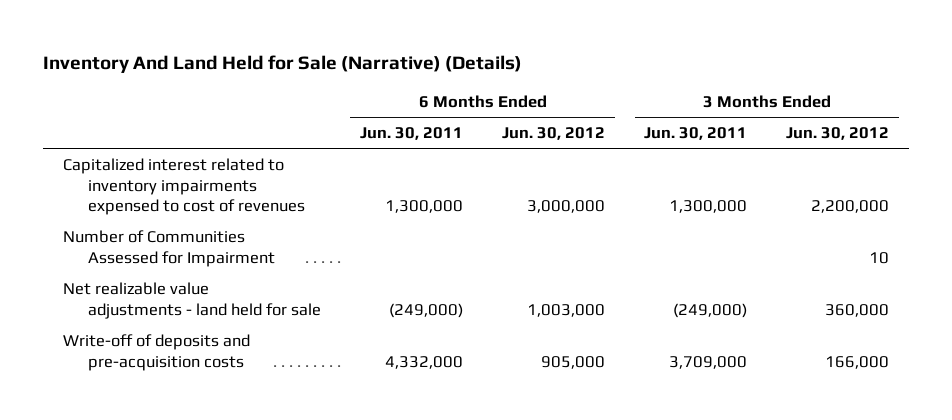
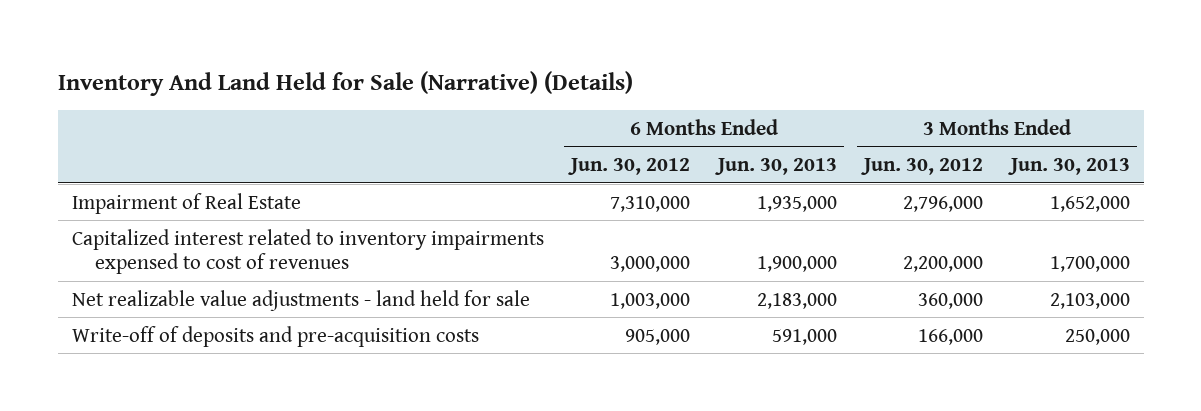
[360,126,464,140] Jun. 30, 2011 -> none
[644,126,748,140] Jun. 30, 2011 -> none
none -> [714,158,837,176] Jun. 30, 2013
none -> [1007,158,1130,176] Jun. 30, 2013
none -> [71,192,301,214] Impairment of Real Estate
[62,229,276,267] Number of Communities Assessed for Impairment -> none

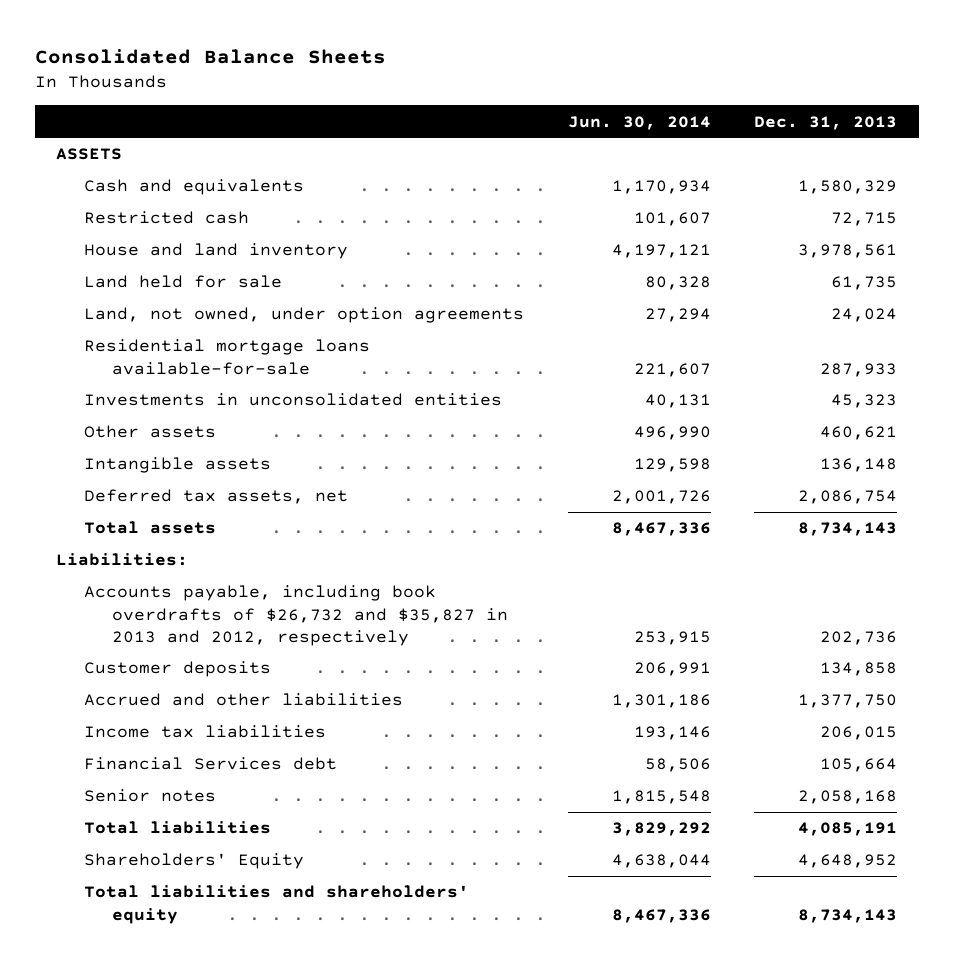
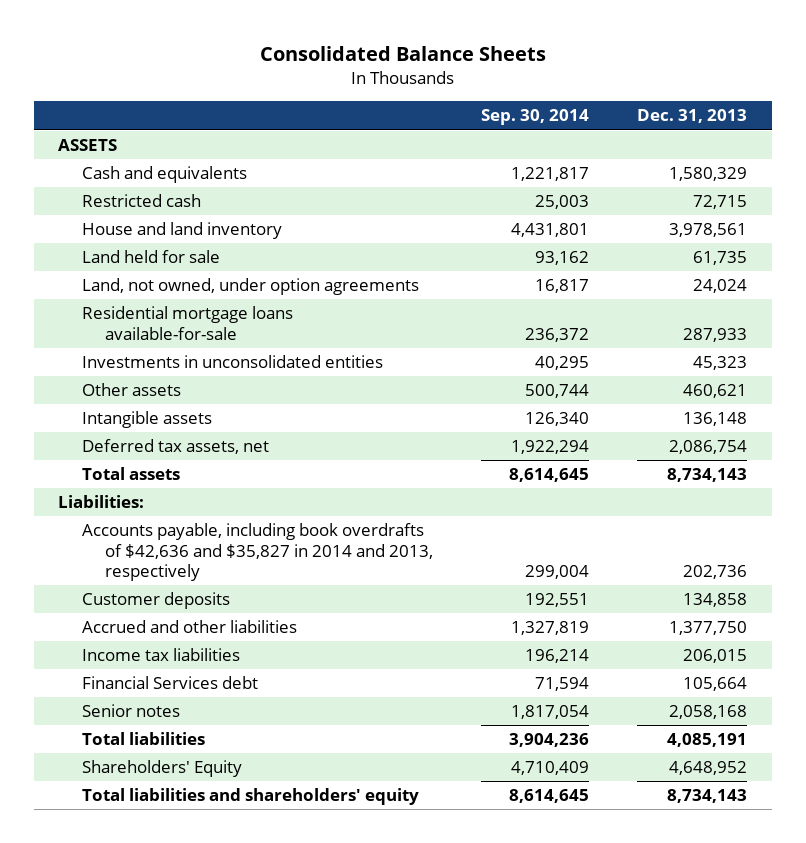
[567,115,711,130] Jun. 30, 2014 -> none
none -> [481,109,590,126] Sep. 30, 2014
[84,585,508,646] Accounts payable, including book overdrafts of $26,732 and $35,827 in 2013 and 2012, respectively -> [81,523,434,581] Accounts payable, including book overdrafts of $42,636 and $35,827 in 2014 and 2013, respectively

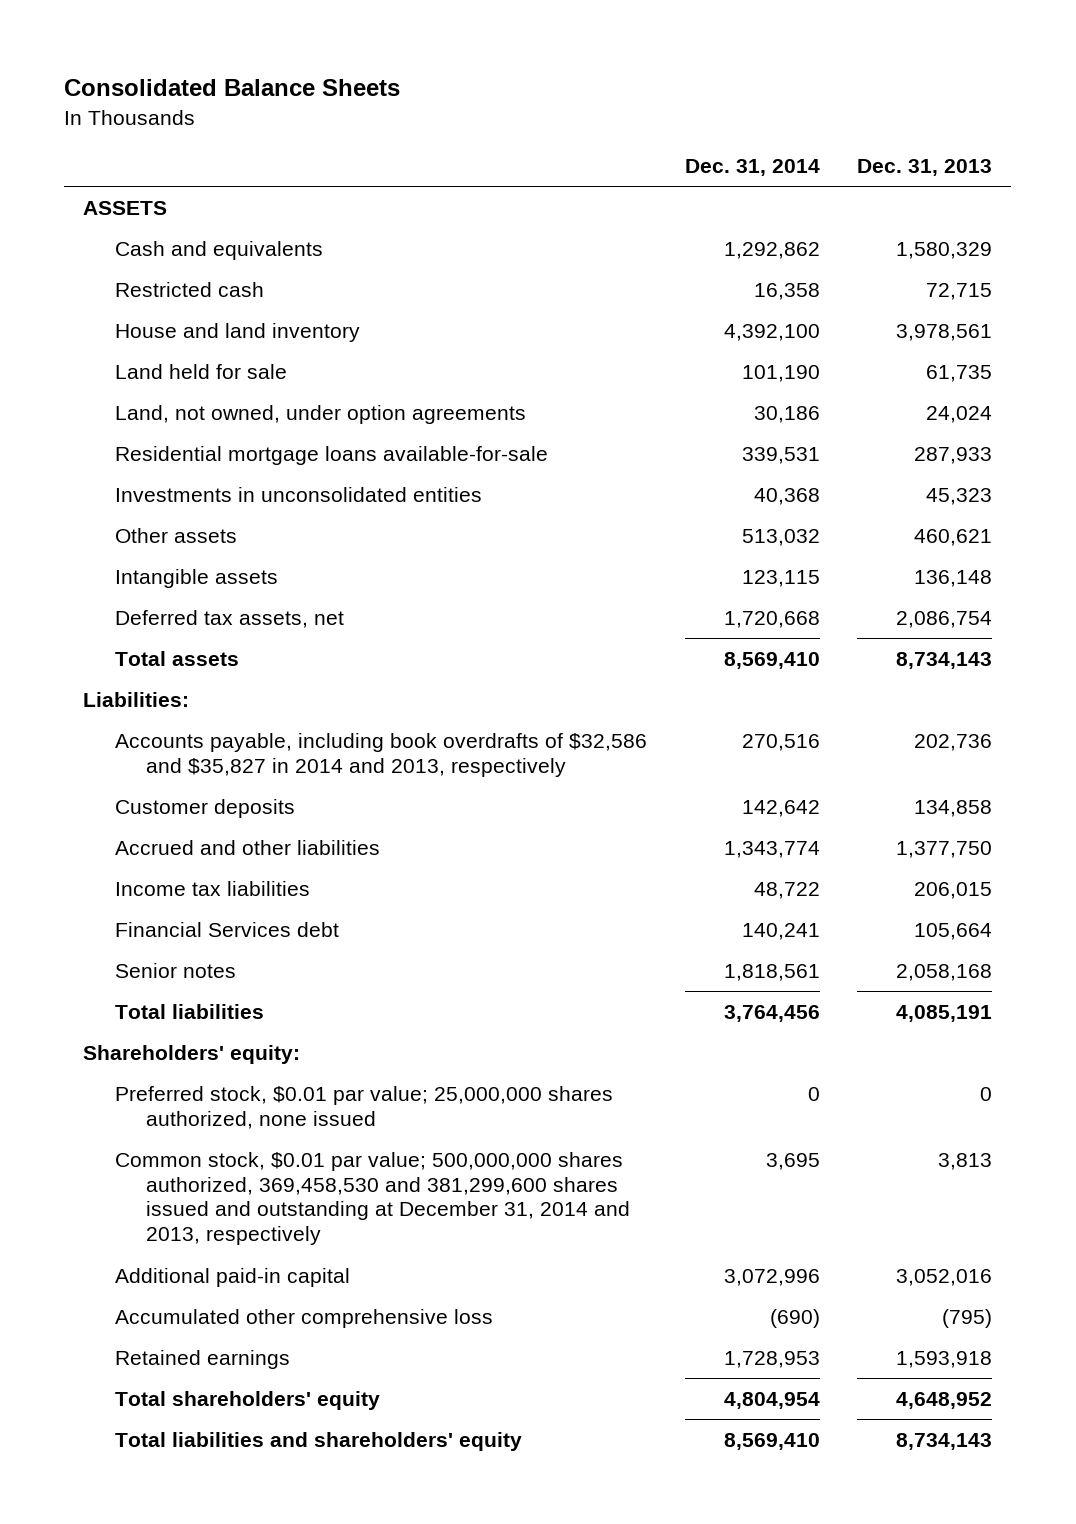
[481,109,590,126] Sep. 30, 2014 -> none
none -> [684,159,820,177] Dec. 31, 2014
[81,523,434,581] Accounts payable, including book overdrafts of $42,636 and $35,827 in 2014 and 2013, respectively -> [114,732,647,777] Accounts payable, including book overdrafts of $32,586 and $35,827 in 2014 and 2013, respectively
none -> [83,1044,301,1064] Shareholders' equity:
none -> [114,1085,613,1129] Preferred stock, $0.01 par value; 25,000,000 shares authorized, none issued
none -> [114,1151,631,1246] Common stock, $0.01 par value; 500,000,000 shares authorized, 369,458,530 and 381,299,600 shares issued and outstanding at December 31, 2014 and 2013, respectively
none -> [114,1267,350,1287] Additional paid-in capital
none -> [114,1308,493,1328] Accumulated other comprehensive loss
none -> [114,1349,290,1369] Retained earnings
[81,760,242,778] Shareholders' Equity -> [114,1390,380,1410] Total shareholders' equity

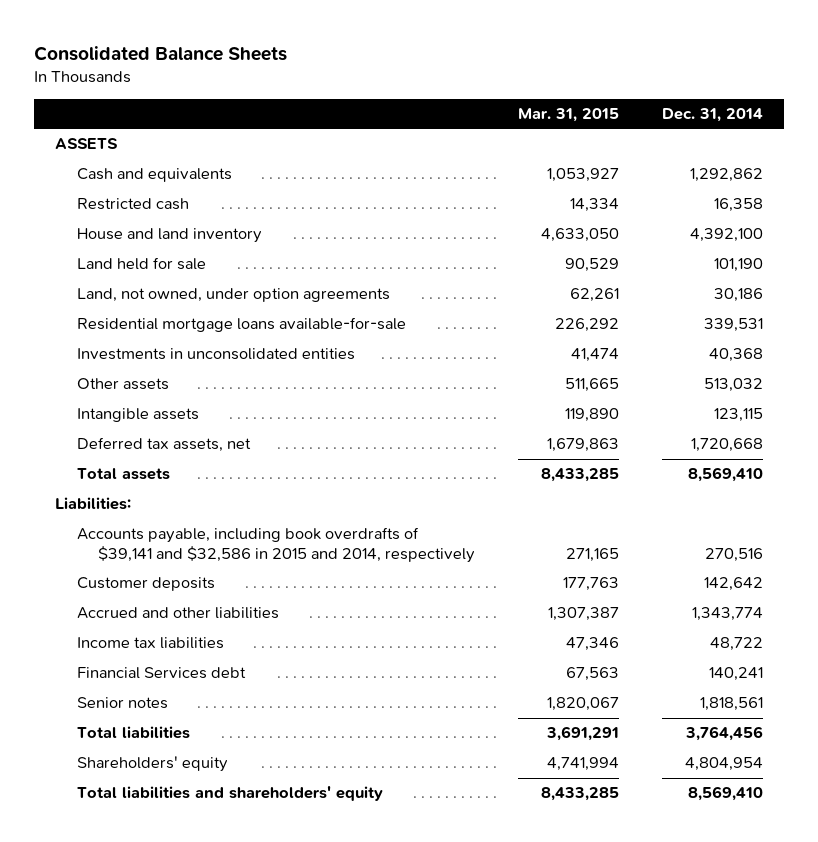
[857,159,993,177] Dec. 31, 2013 -> none
none -> [518,108,620,123] Mar. 31, 2015
[114,732,647,777] Accounts payable, including book overdrafts of $32,586 and $35,827 in 2014 and 2013, respectively -> [76,527,476,563] Accounts payable, including book overdrafts of $39,141 and $32,586 in 2015 and 2014, respectively
[83,1044,301,1064] Shareholders' equity: -> none
[114,1085,613,1129] Preferred stock, $0.01 par value; 25,000,000 shares authorized, none issued -> none
[114,1151,631,1246] Common stock, $0.01 par value; 500,000,000 shares authorized, 369,458,530 and 381,299,600 shares issued and outstanding at December 31, 2014 and 2013, respectively -> none
[114,1267,350,1287] Additional paid-in capital -> none
[114,1308,493,1328] Accumulated other comprehensive loss -> none
[114,1349,290,1369] Retained earnings -> none
[114,1390,380,1410] Total shareholders' equity -> [76,756,228,773] Shareholders' equity

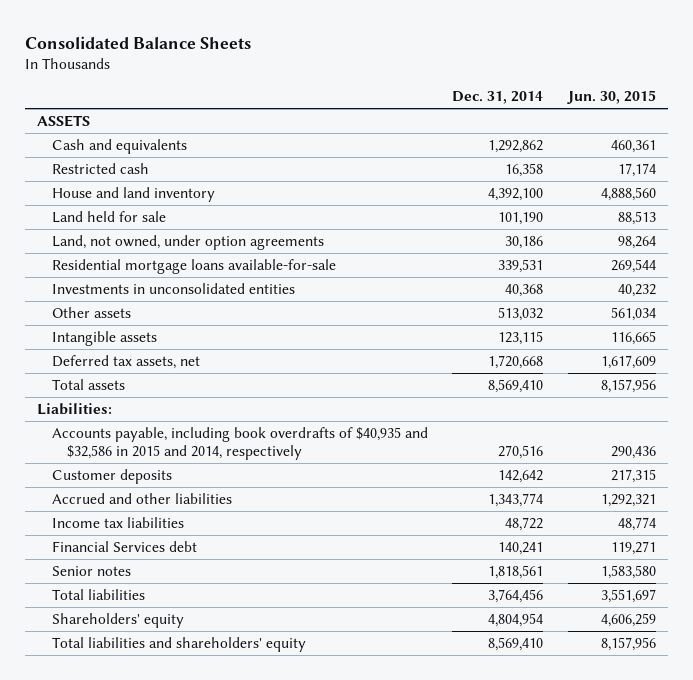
[518,108,620,123] Mar. 31, 2015 -> none
none -> [566,90,656,105] Jun. 30, 2015
[76,527,476,563] Accounts payable, including book overdrafts of $39,141 and $32,586 in 2015 and 2014, respectively -> [51,426,428,460] Accounts payable, including book overdrafts of $40,935 and $32,586 in 2015 and 2014, respectively

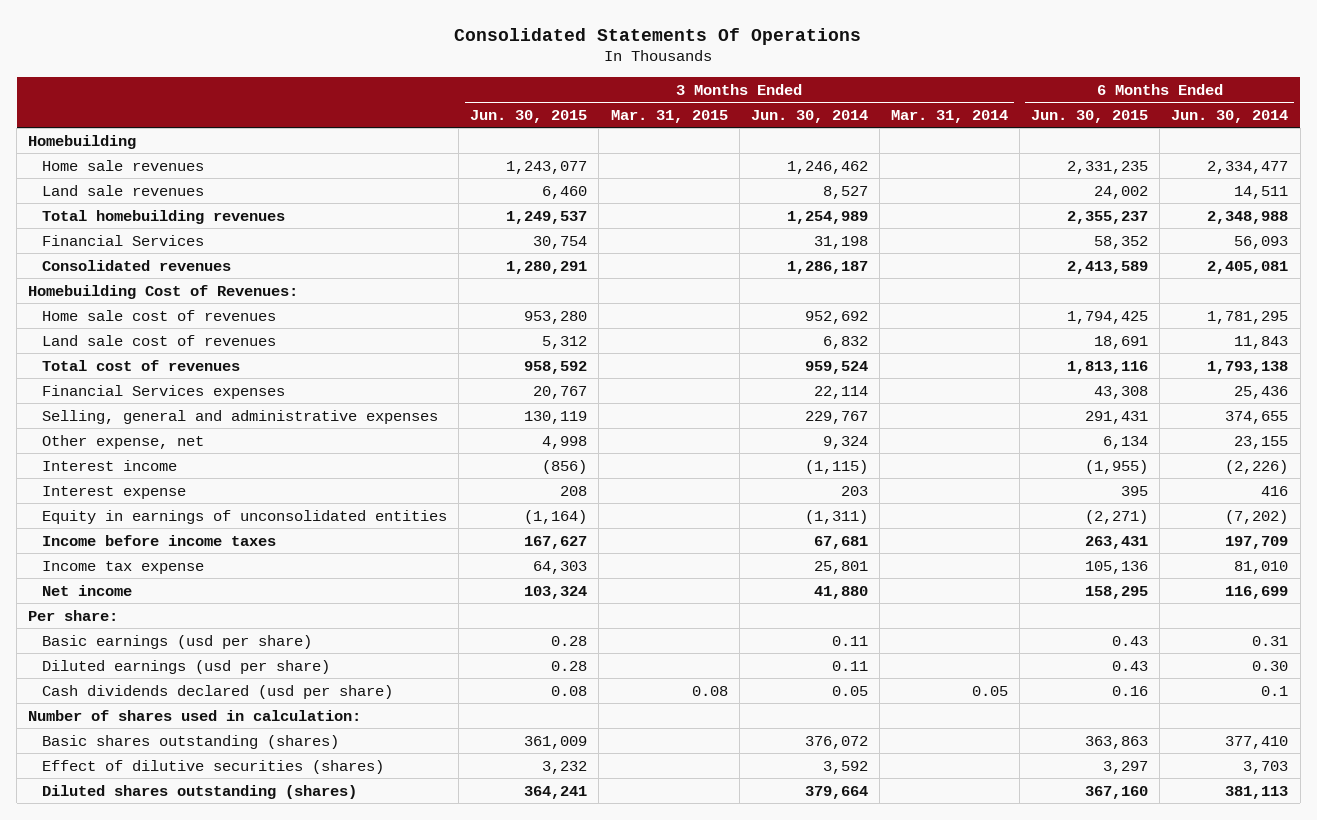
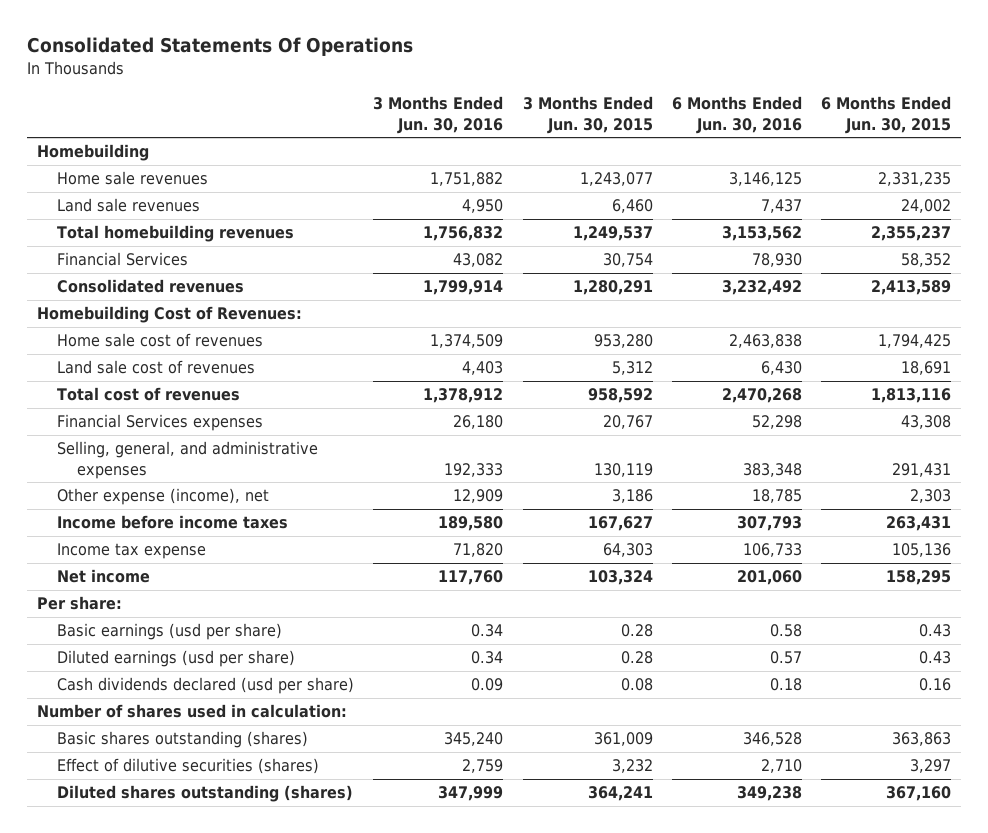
[610,109,728,123] Mar. 31, 2015 -> none
[750,109,868,123] Jun. 30, 2014 -> none
[891,109,1009,123] Mar. 31, 2014 -> none
[1171,109,1289,123] Jun. 30, 2014 -> none
none -> [373,96,504,134] 3 Months Ended Jun. 30, 2016
none -> [671,96,802,134] 6 Months Ended Jun. 30, 2016
[42,459,178,471] Interest income -> none
[42,485,187,499] Interest expense -> none
[42,509,448,524] Equity in earnings of unconsolidated entities -> none
[42,409,439,424] Selling, general and administrative expenses -> [57,441,319,479] Selling, general, and administrative expenses
[42,434,205,449] Other expense, net -> [57,488,270,506] Other expense (income), net
[542,435,588,449] 4,998 -> [611,489,653,504] 3,186
[1103,435,1149,449] 6,134 -> [910,489,952,504] 2,303

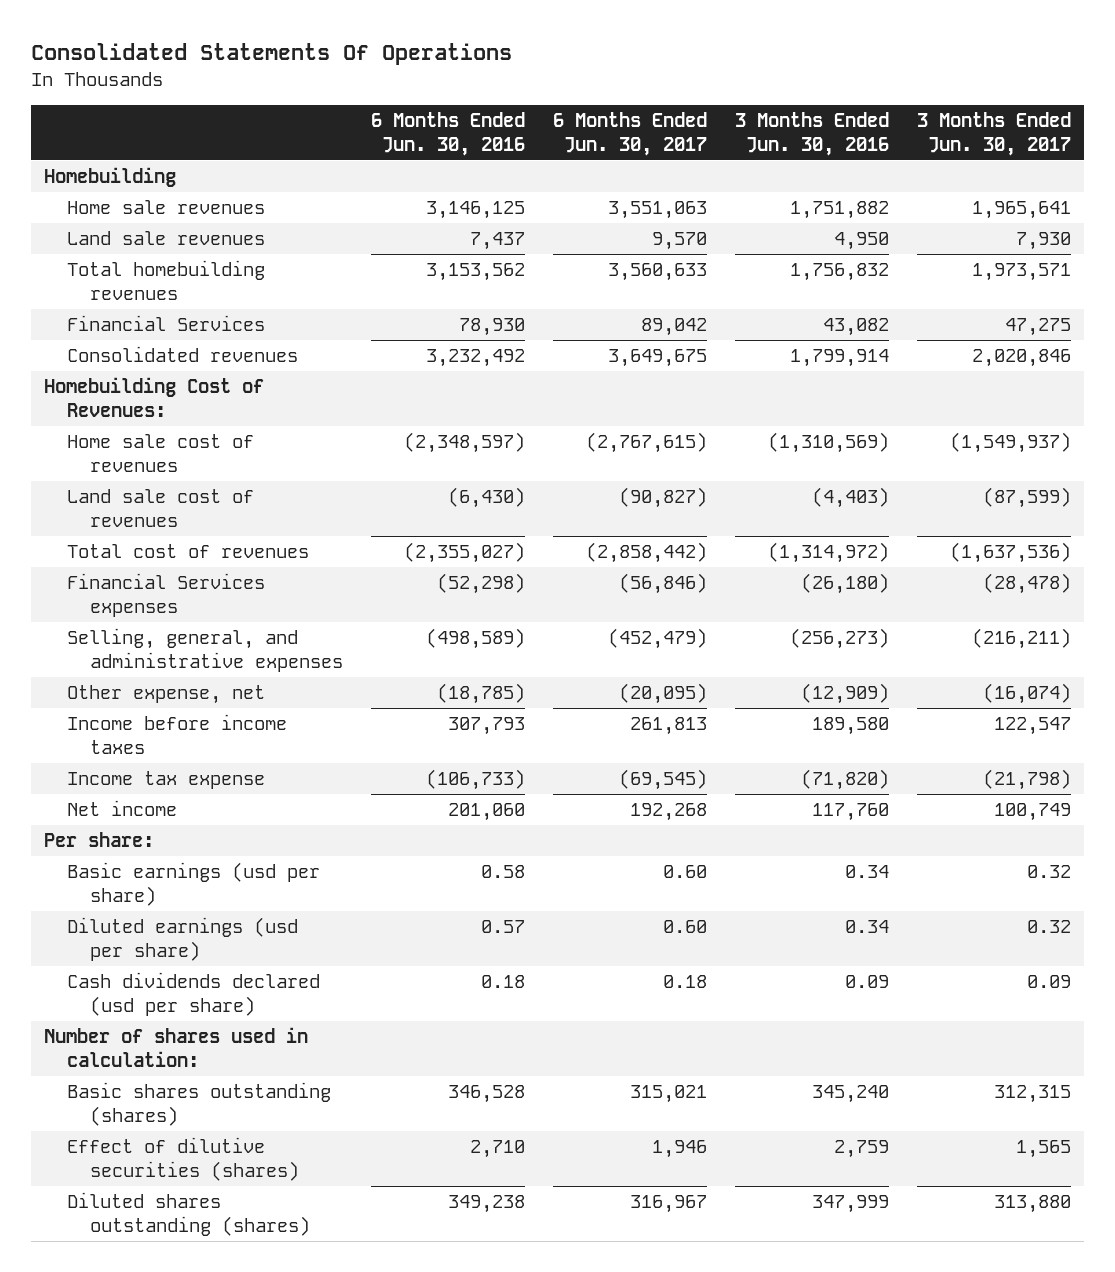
[522,96,653,134] 3 Months Ended Jun. 30, 2015 -> none
[821,96,952,134] 6 Months Ended Jun. 30, 2015 -> none
none -> [552,112,707,156] 6 Months Ended Jun. 30, 2017
none -> [916,112,1071,156] 3 Months Ended Jun. 30, 2017
[430,334,504,349] 1,374,509 -> [767,432,889,454] (1,310,569)
[728,334,802,349] 2,463,838 -> [404,432,526,454] (2,348,597)
[462,361,504,376] 4,403 -> [811,487,889,509] (4,403)
[760,361,802,376] 6,430 -> [448,487,526,509] (6,430)
[423,388,504,404] 1,378,912 -> [767,542,889,564] (1,314,972)
[721,388,802,404] 2,470,268 -> [404,542,526,564] (2,355,027)
[453,415,504,430] 26,180 -> [800,573,889,595] (26,180)
[751,415,802,430] 52,298 -> [437,573,526,595] (52,298)
[444,462,504,477] 192,333 -> [789,628,889,650] (256,273)
[742,462,802,477] 383,348 -> [426,628,526,650] (498,589)
[57,488,270,506] Other expense (income), net -> [67,685,266,705] Other expense, net
[453,489,504,504] 12,909 -> [800,683,889,705] (12,909)
[751,489,802,504] 18,785 -> [437,683,526,705] (18,785)
[453,543,504,558] 71,820 -> [800,769,889,791] (71,820)
[742,543,802,558] 106,733 -> [426,769,526,791] (106,733)

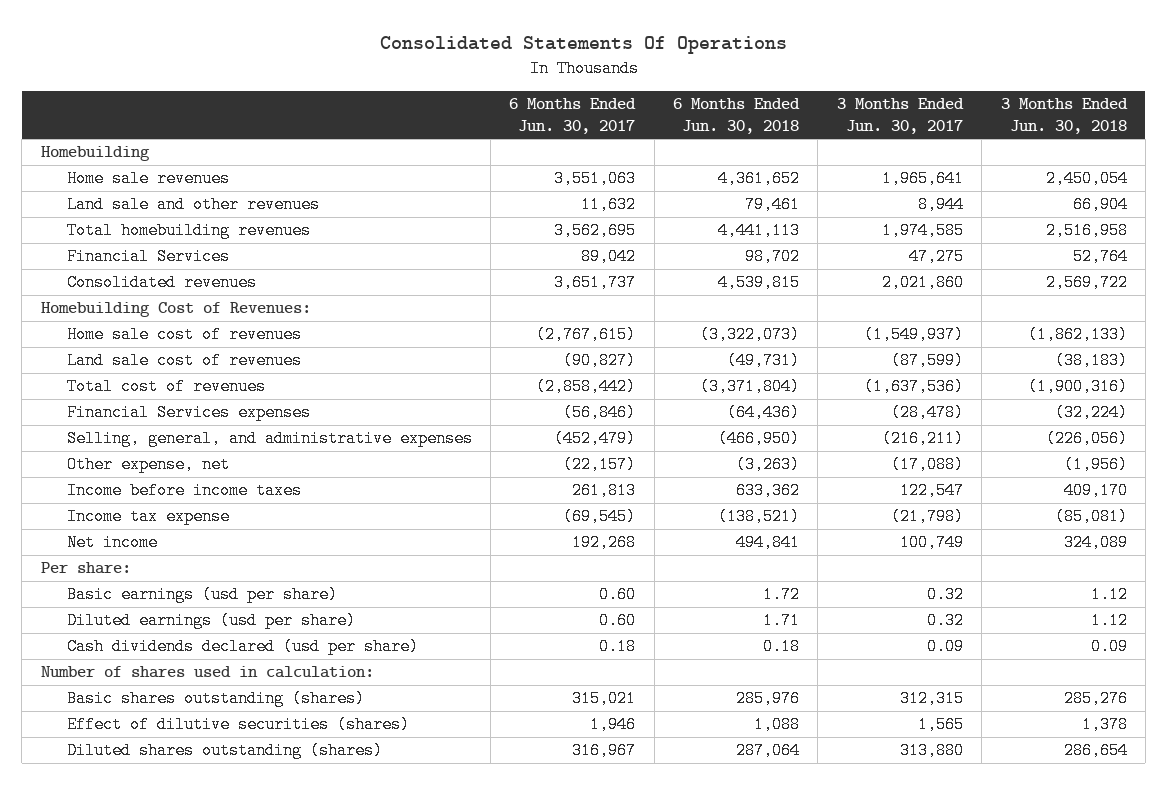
[371,112,526,156] 6 Months Ended Jun. 30, 2016 -> none
[734,112,889,156] 3 Months Ended Jun. 30, 2016 -> none
none -> [673,98,801,134] 6 Months Ended Jun. 30, 2018
none -> [1000,98,1128,134] 3 Months Ended Jun. 30, 2018
[67,231,266,246] Land sale revenues -> [66,196,320,214] Land sale and other revenues
[651,232,707,251] 9,570 -> [581,196,637,214] 11,632
[1015,232,1071,251] 7,930 -> [917,196,964,214] 8,944
[607,263,707,282] 3,560,633 -> [554,222,637,240] 3,562,695
[971,263,1071,282] 1,973,571 -> [881,222,964,240] 1,974,585
[607,349,707,368] 3,649,675 -> [554,274,637,292] 3,651,737
[971,349,1071,368] 2,020,846 -> [881,274,964,292] 2,021,860
[618,683,707,705] (20,095) -> [563,456,637,474] (22,157)
[982,683,1071,705] (16,074) -> [890,456,964,474] (17,088)

